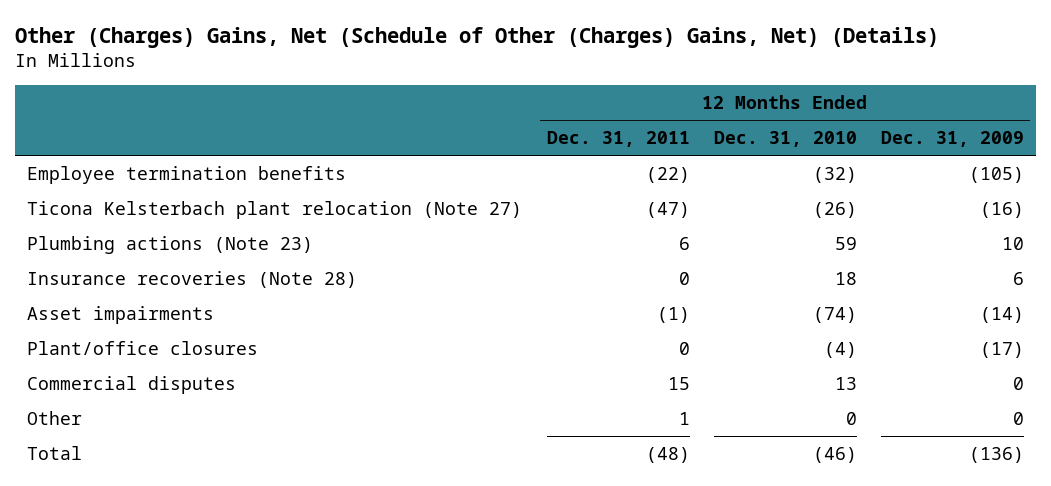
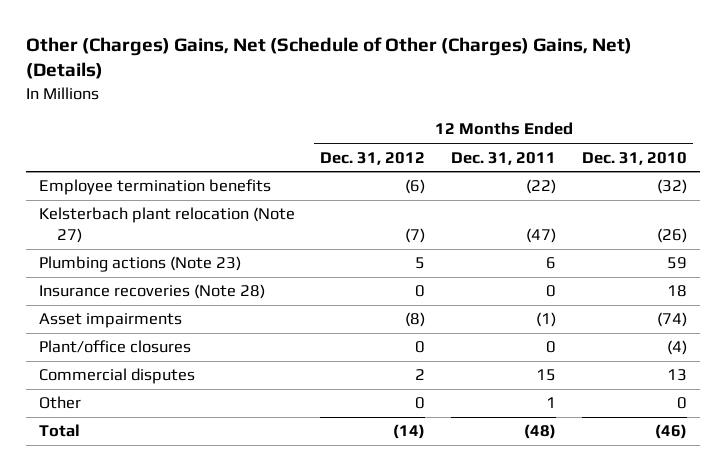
[881,131,1025,148] Dec. 31, 2009 -> none
none -> [320,151,426,165] Dec. 31, 2012
[27,201,523,220] Ticona Kelsterbach plant relocation (Note 27) -> [38,207,295,243] Kelsterbach plant relocation (Note 27)

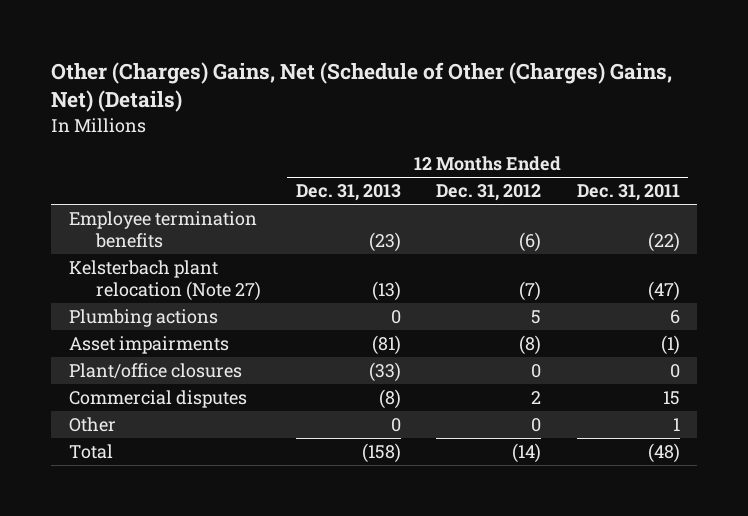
[581,151,687,165] Dec. 31, 2010 -> none
none -> [295,184,401,202] Dec. 31, 2013
[38,284,265,300] Insurance recoveries (Note 28) -> none
[38,256,241,273] Plumbing actions (Note 23) -> [68,309,218,328] Plumbing actions

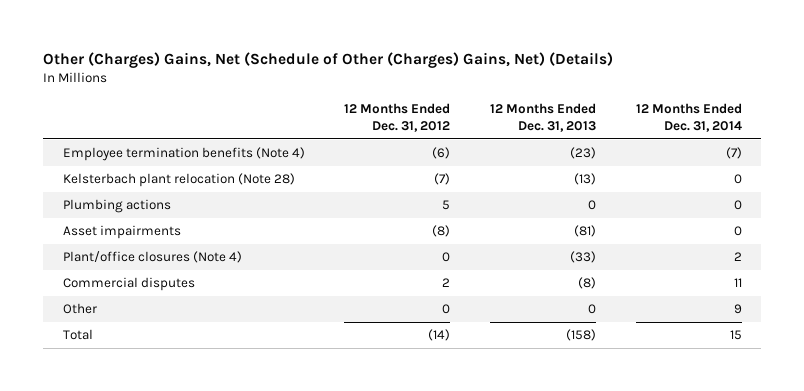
[576,184,680,202] Dec. 31, 2011 -> none
none -> [635,103,742,132] 12 Months Ended Dec. 31, 2014
[68,211,257,248] Employee termination benefits -> [62,147,305,162] Employee termination benefits (Note 4)
[68,260,261,301] Kelsterbach plant relocation (Note 27) -> [62,173,295,188] Kelsterbach plant relocation (Note 28)
[68,363,242,380] Plant/office closures -> [62,251,242,264] Plant/office closures (Note 4)

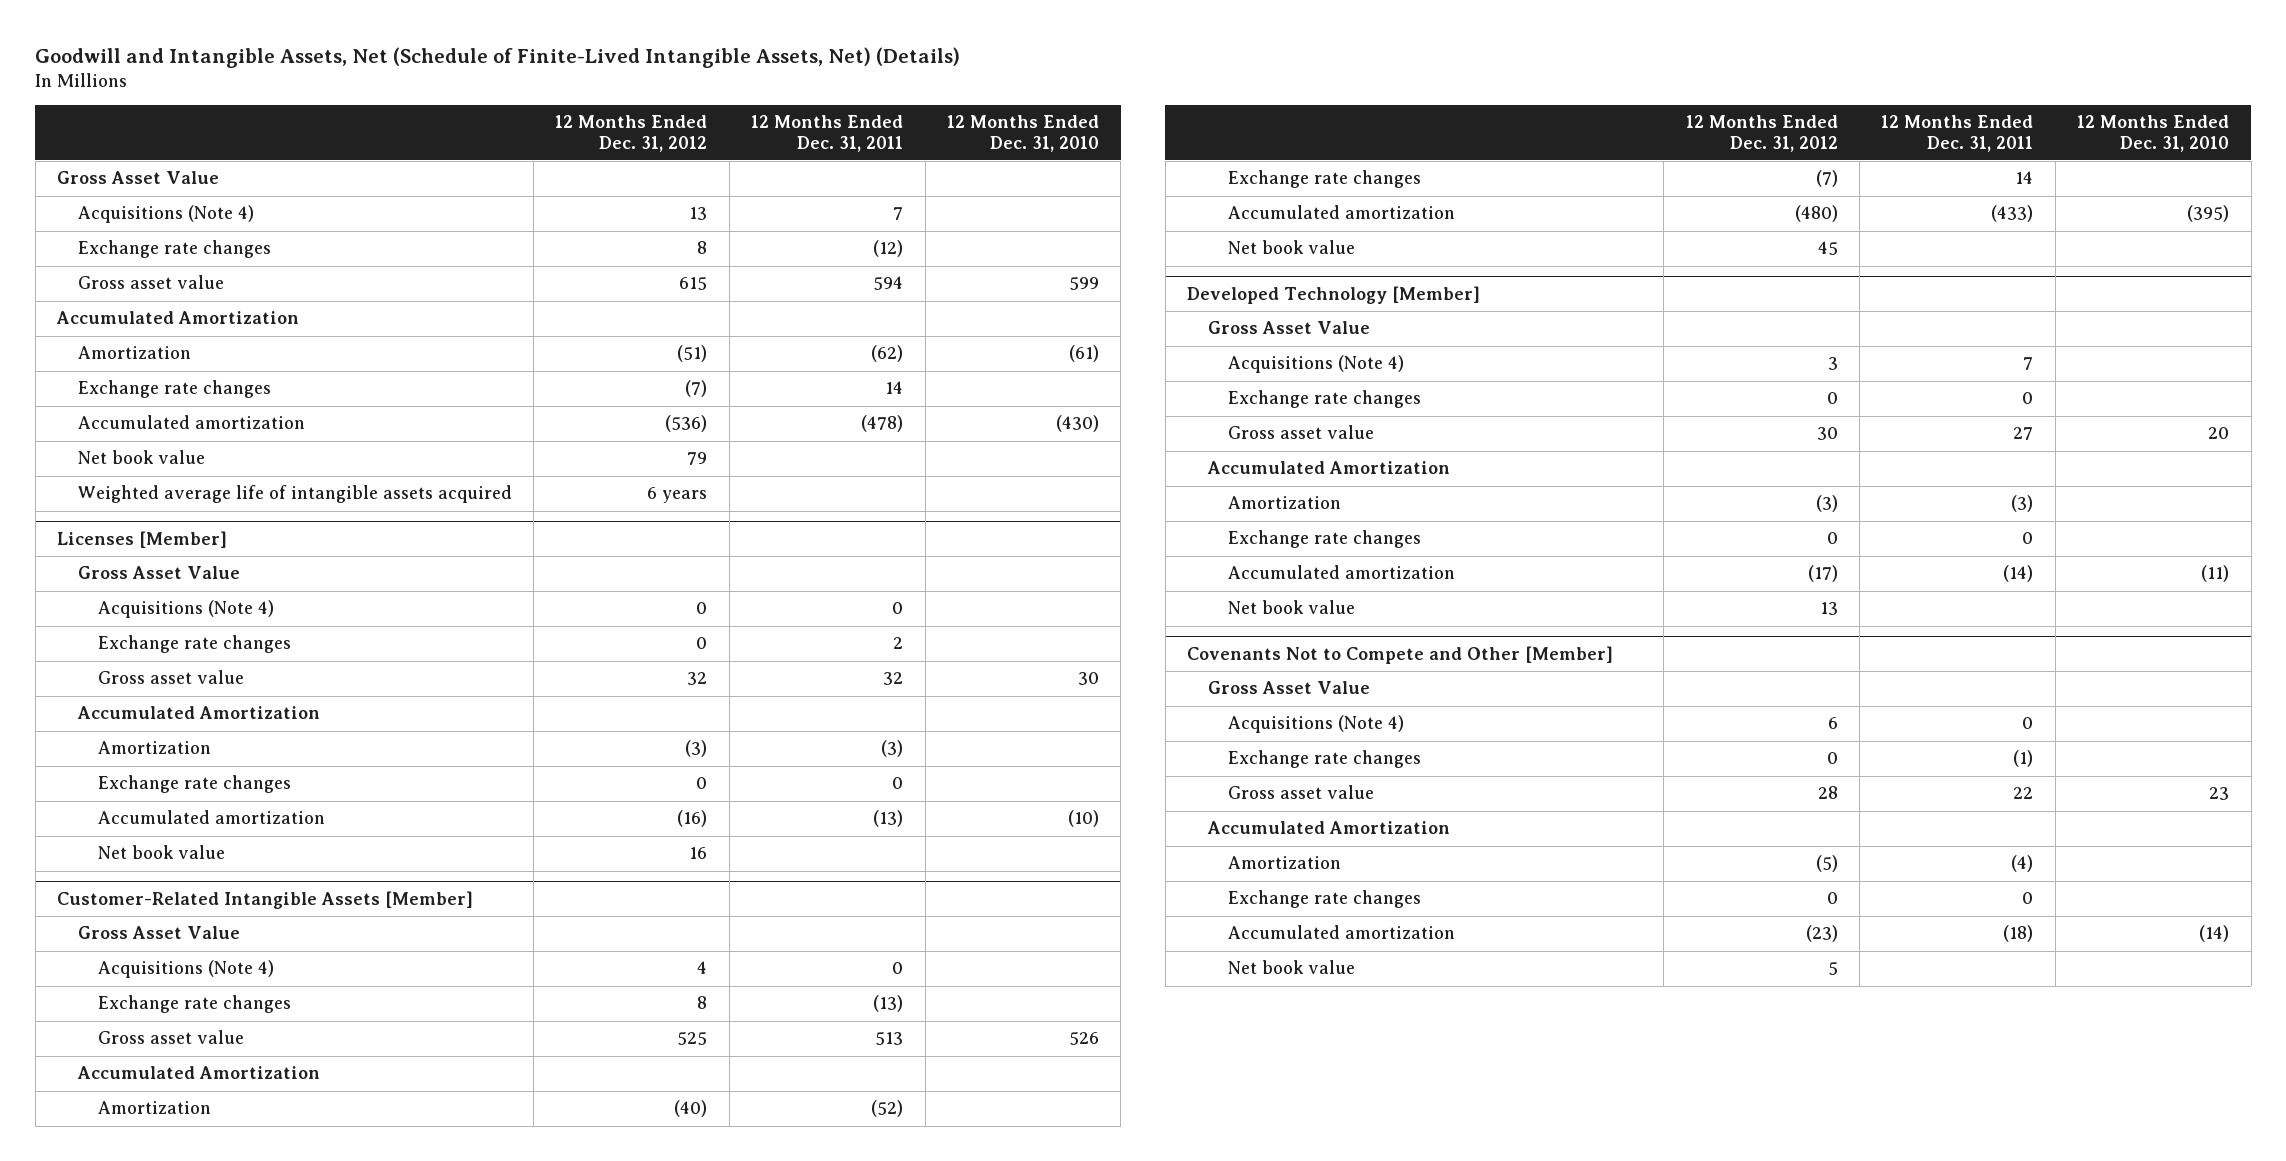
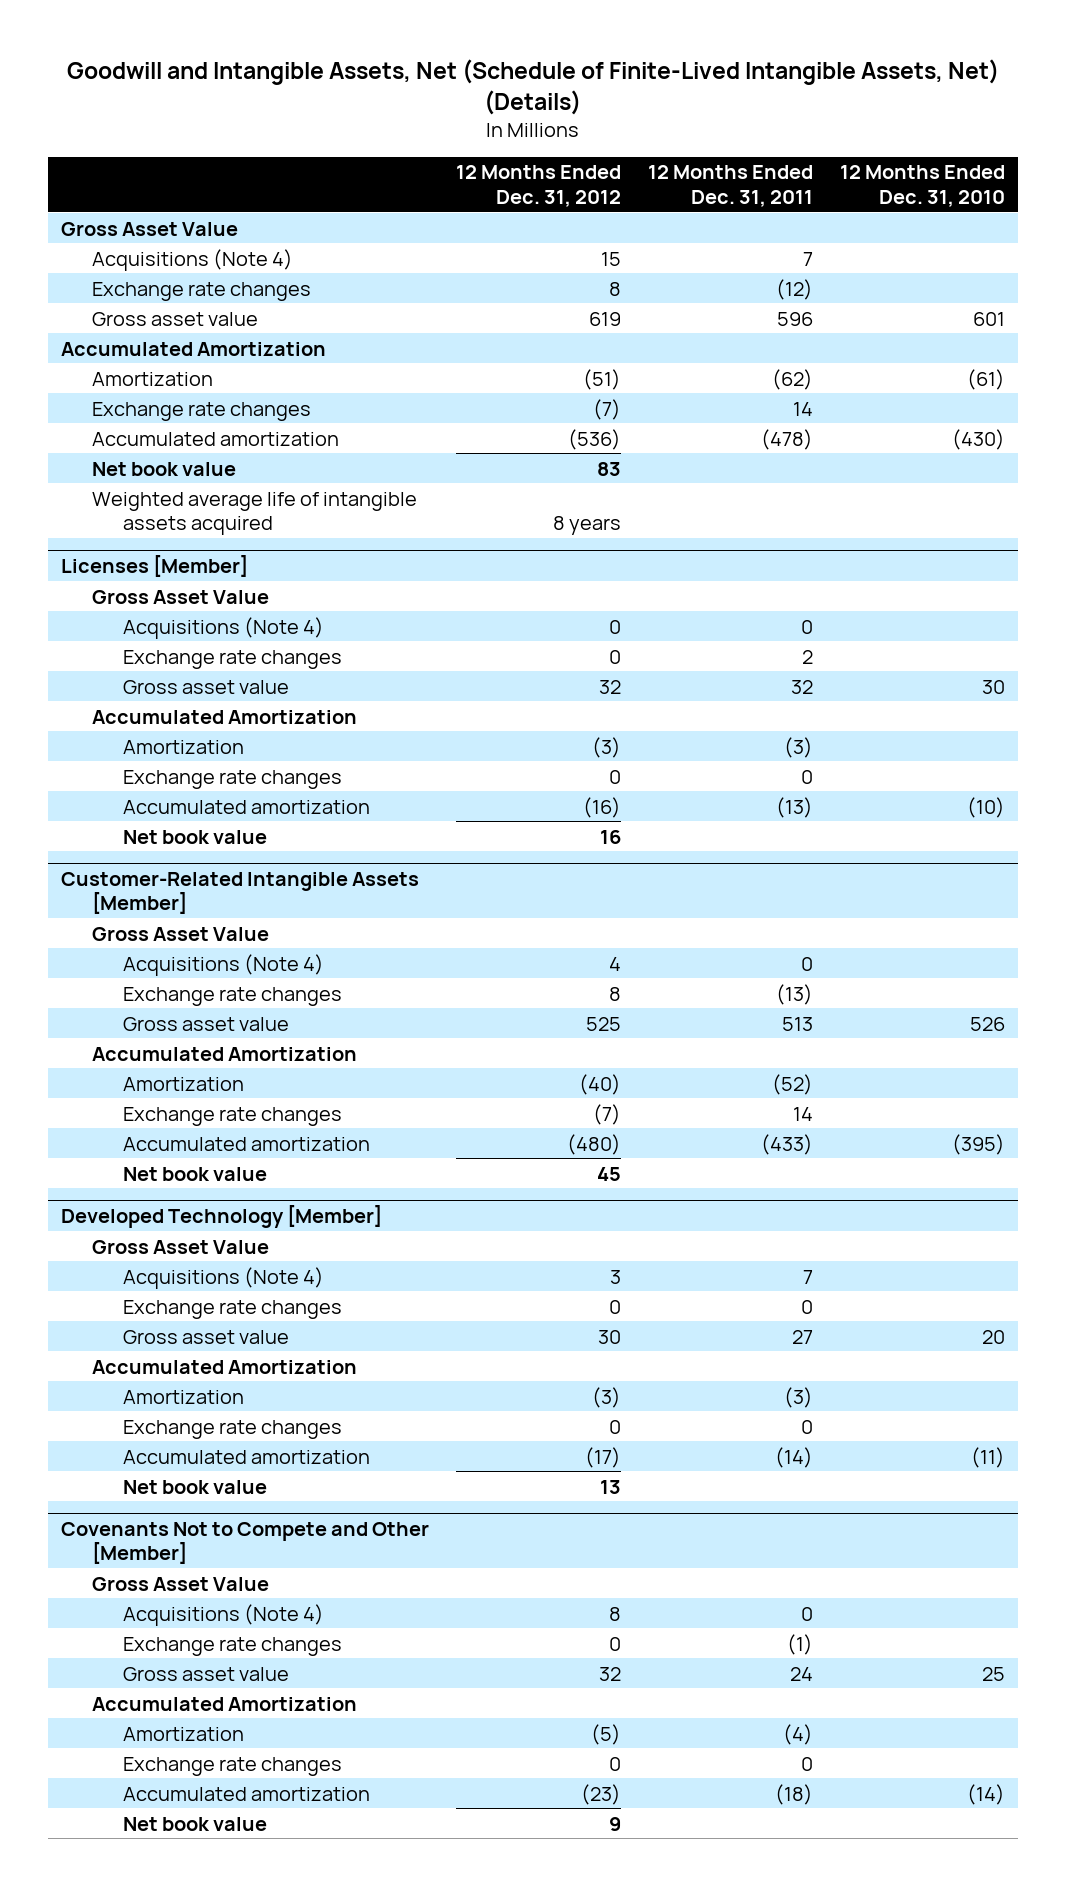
[689,207,708,221] 13 -> [601,251,622,266] 15
[679,277,708,291] 615 -> [589,311,622,326] 619
[873,276,904,291] 594 -> [776,311,813,326] 596
[1068,277,1099,291] 599 -> [972,311,1005,326] 601
[687,452,708,466] 79 -> [597,461,622,476] 83
[647,487,708,504] 6 years -> [553,515,622,535] 8 years
[1827,717,1838,730] 6 -> [609,1606,622,1621] 8
[1817,786,1838,800] 28 -> [599,1666,622,1681] 32
[2013,787,2034,800] 22 -> [789,1666,813,1681] 24
[2209,787,2230,801] 23 -> [981,1666,1005,1681] 25
[1827,962,1838,976] 5 -> [609,1816,622,1831] 9

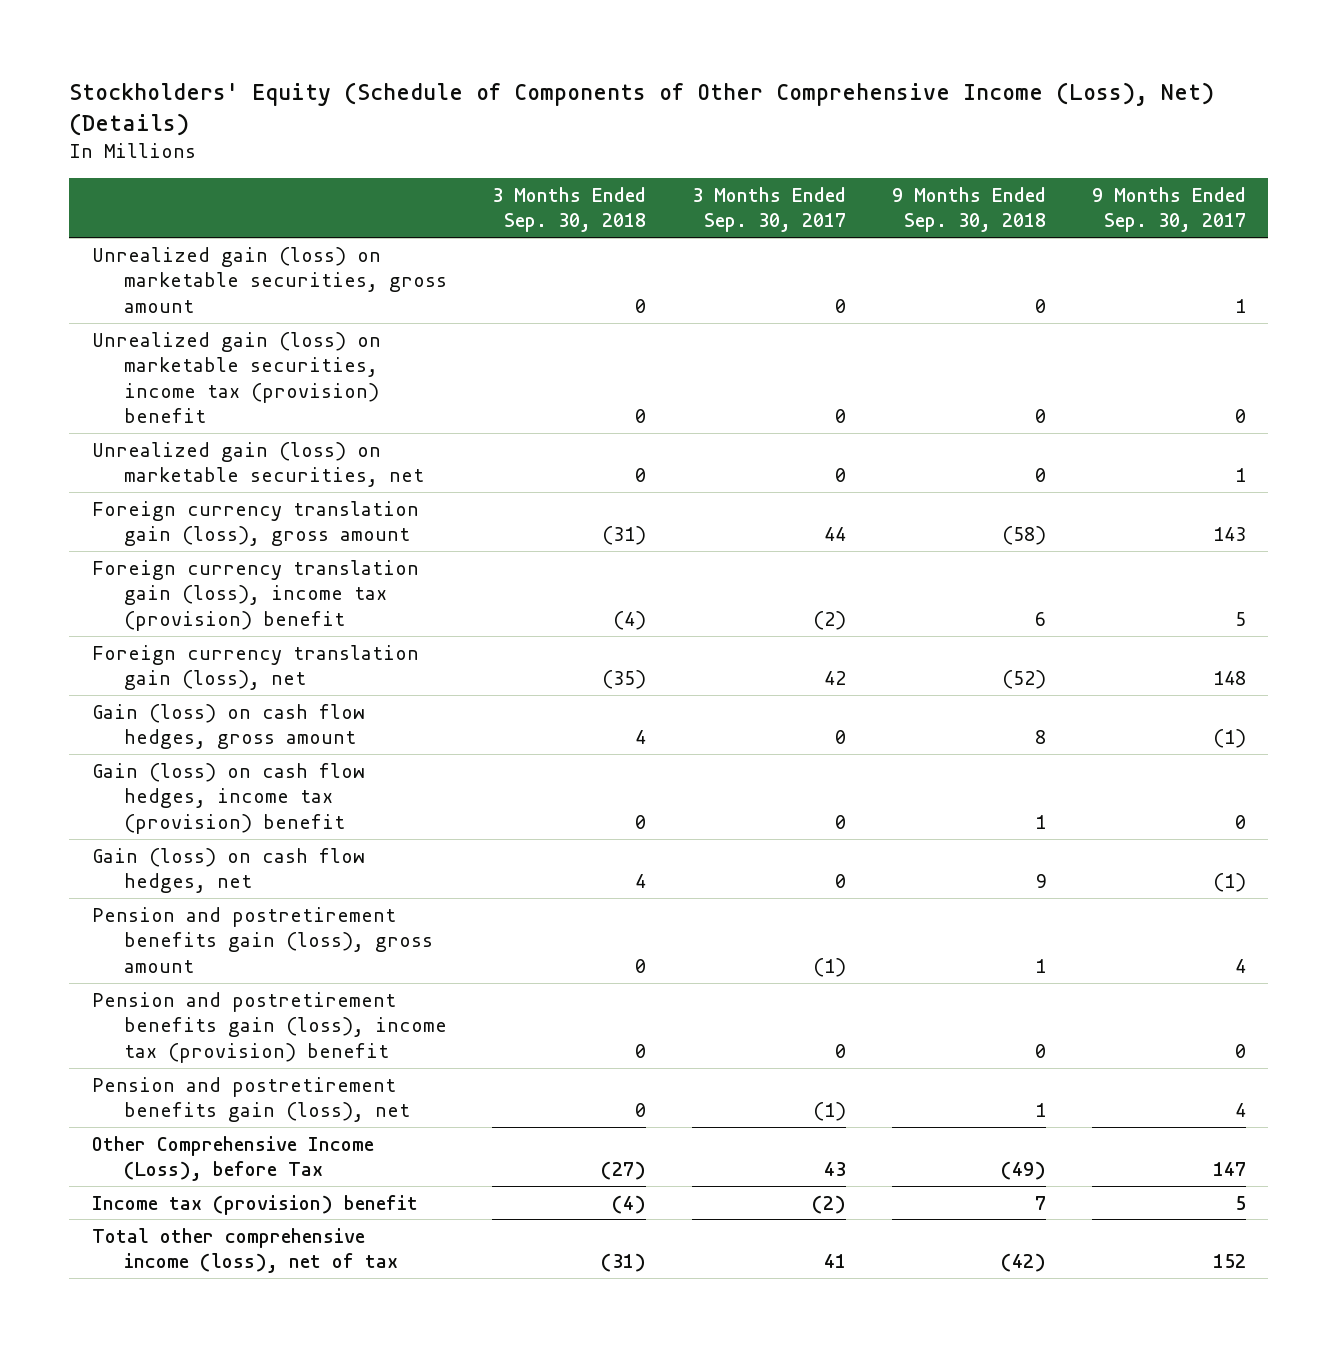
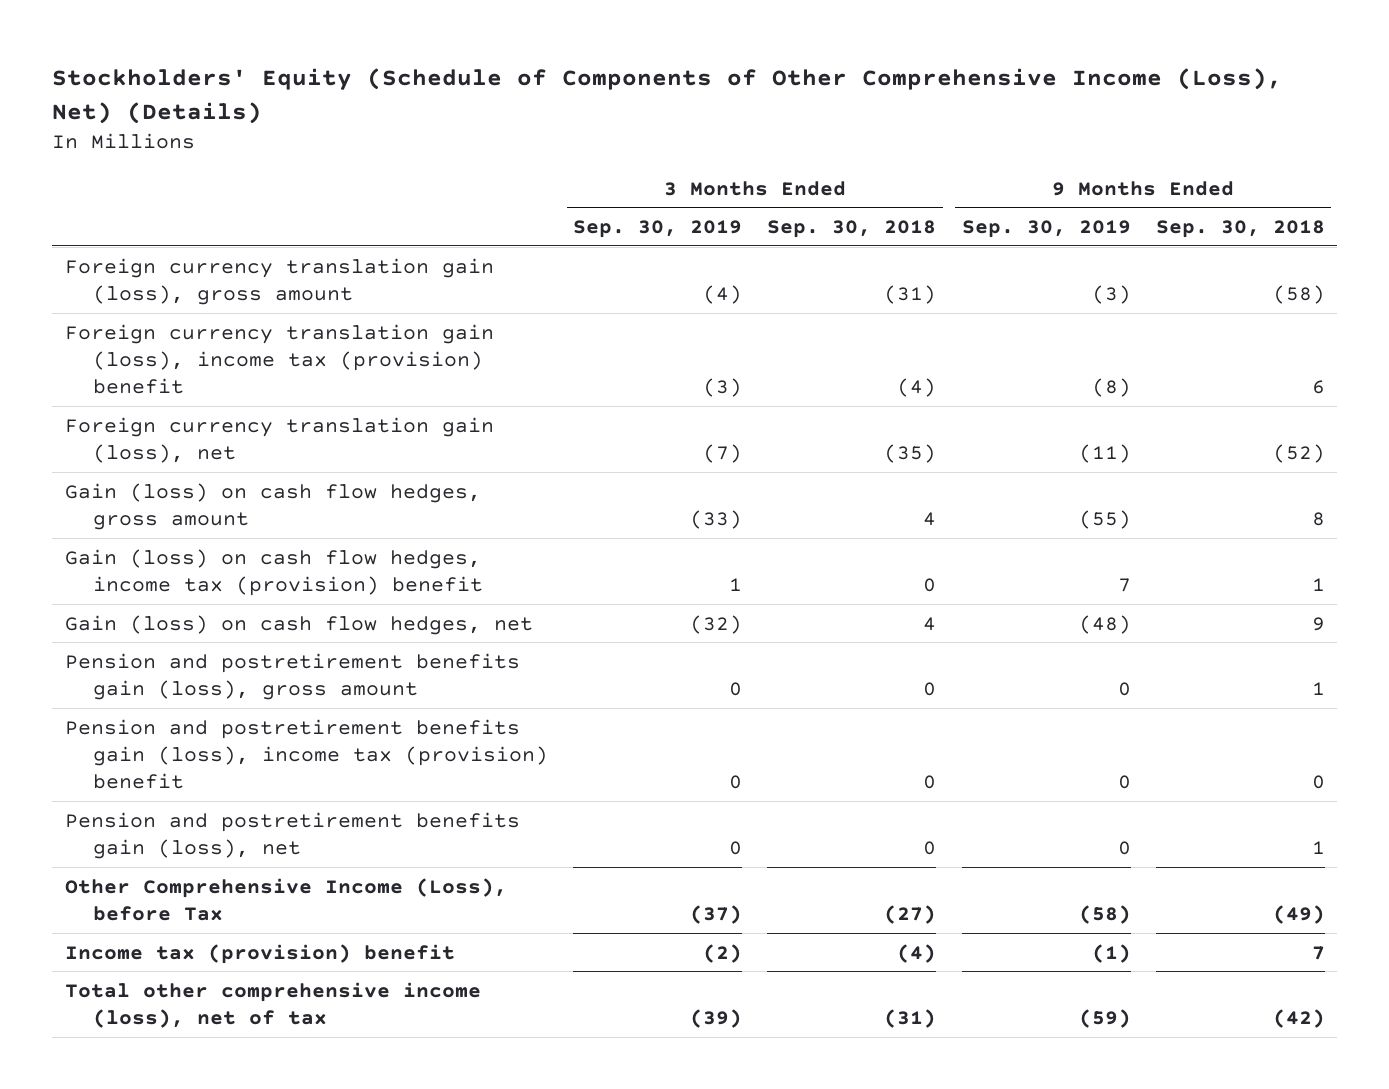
[692,186,847,233] 3 Months Ended Sep. 30, 2017 -> none
[1091,186,1246,233] 9 Months Ended Sep. 30, 2017 -> none
none -> [573,220,743,239] Sep. 30, 2019
none -> [961,220,1131,239] Sep. 30, 2019
[91,246,447,313] Unrealized gain (loss) on marketable securities, gross amount -> none
[91,331,381,424] Unrealized gain (loss) on marketable securities, income tax (provision) benefit -> none
[91,441,424,488] Unrealized gain (loss) on marketable securities, net -> none

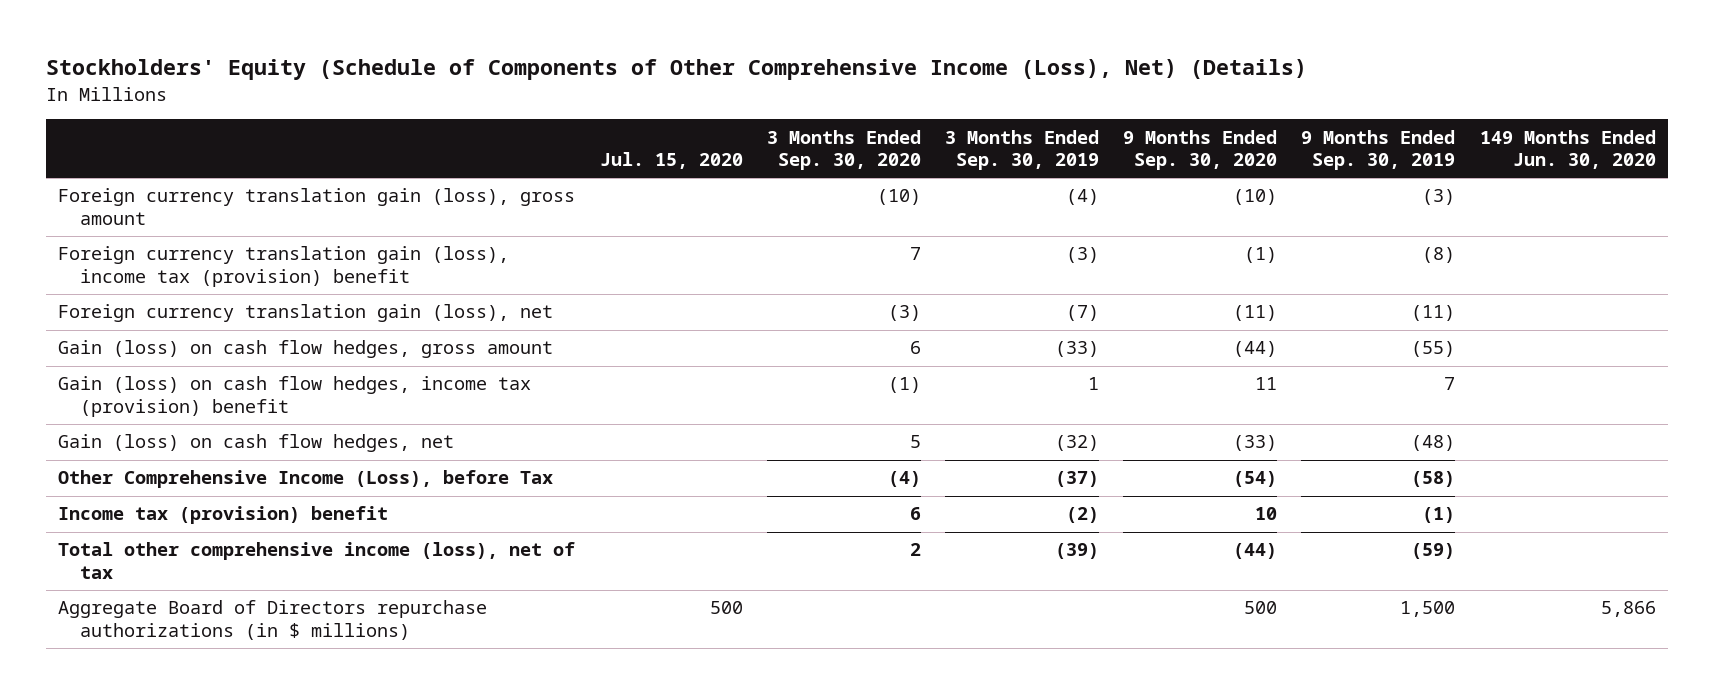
[767,220,937,239] Sep. 30, 2018 -> none
[1155,220,1325,239] Sep. 30, 2018 -> none
none -> [599,152,743,170] Jul. 15, 2020
none -> [766,129,921,171] 3 Months Ended Sep. 30, 2020
none -> [1123,129,1278,171] 9 Months Ended Sep. 30, 2020
none -> [1479,129,1656,170] 149 Months Ended Jun. 30, 2020
[64,652,520,700] Pension and postretirement benefits gain (loss), gross amount -> none
[64,718,549,790] Pension and postretirement benefits gain (loss), income tax (provision) benefit -> none
[64,811,520,859] Pension and postretirement benefits gain (loss), net -> none
none -> [58,600,488,641] Aggregate Board of Directors repurchase authorizations (in $ millions)

